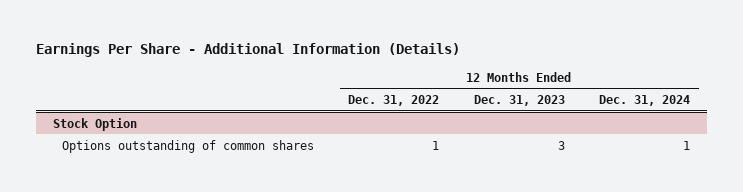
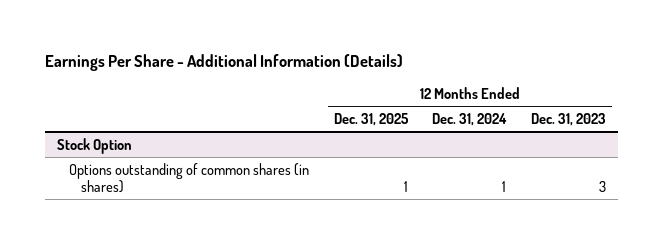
[348,94,440,106] Dec. 31, 2022 -> none
none -> [333,113,409,127] Dec. 31, 2025
[61,139,314,153] Options outstanding of common shares -> [69,162,310,194] Options outstanding of common shares (in shares)

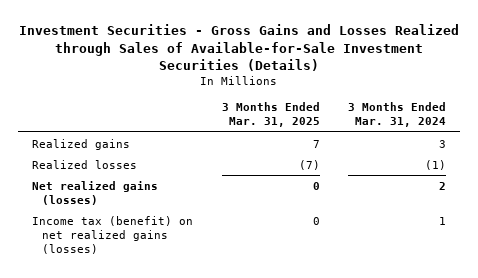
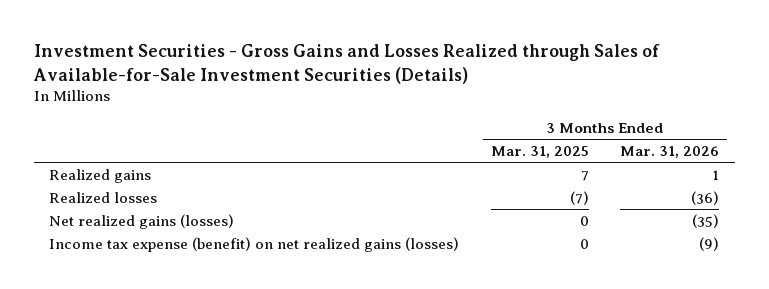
[347,102,446,128] 3 Months Ended Mar. 31, 2024 -> none
none -> [620,146,720,159] Mar. 31, 2026
[32,215,194,255] Income tax (benefit) on net realized gains (losses) -> [49,236,460,252] Income tax expense (benefit) on net realized gains (losses)

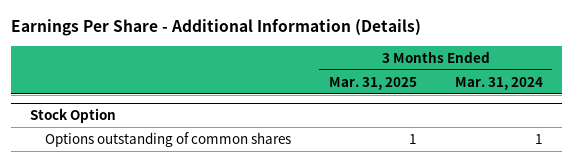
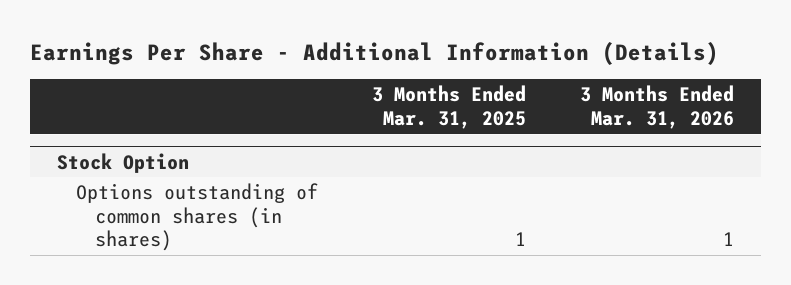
[454,76,543,90] Mar. 31, 2024 -> none
none -> [579,85,734,130] 3 Months Ended Mar. 31, 2026
[44,131,291,147] Options outstanding of common shares -> [75,183,318,252] Options outstanding of common shares (in shares)

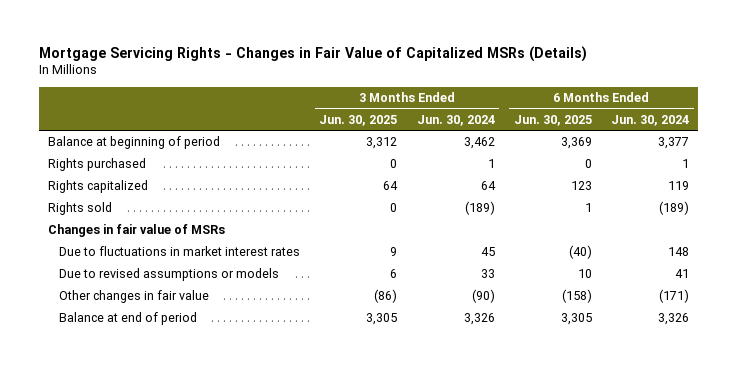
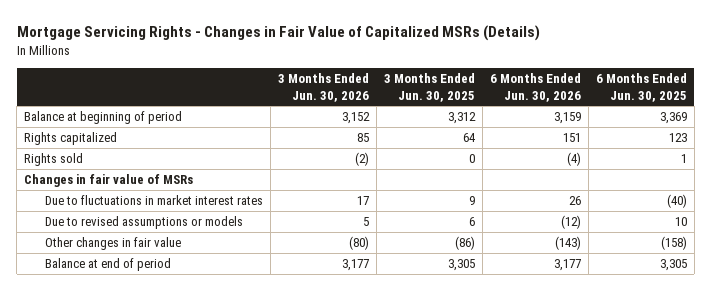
[416,114,495,126] Jun. 30, 2024 -> none
[610,114,689,126] Jun. 30, 2024 -> none
none -> [277,73,369,102] 3 Months Ended Jun. 30, 2026
none -> [489,73,581,102] 6 Months Ended Jun. 30, 2026
[48,158,147,172] Rights purchased -> none

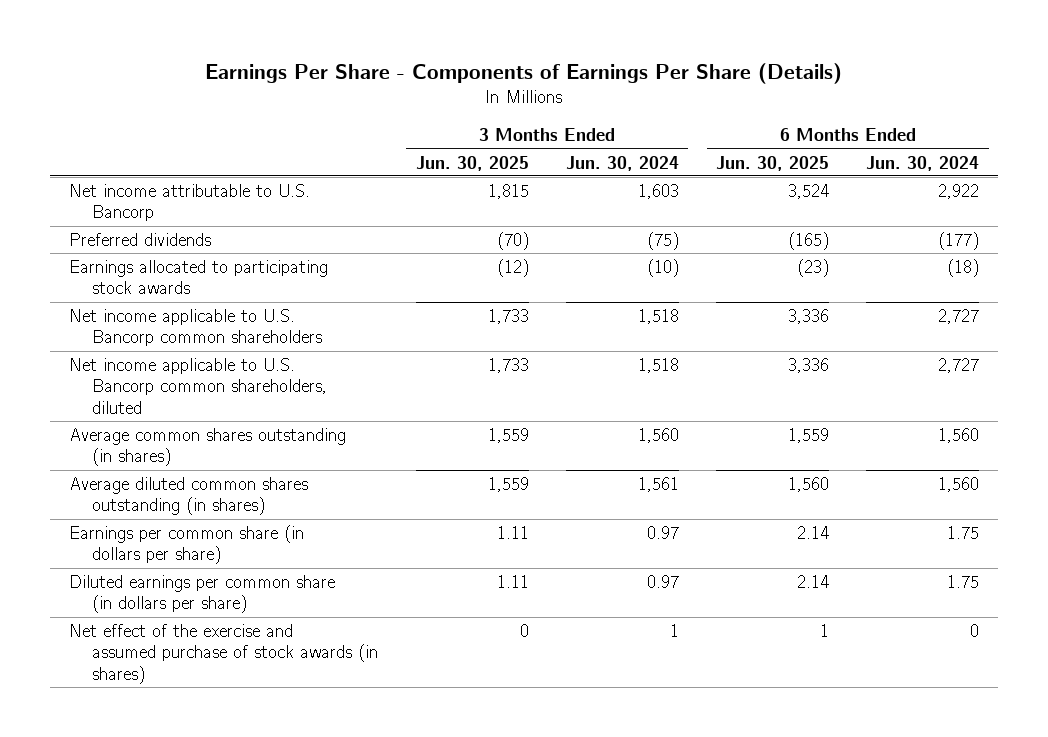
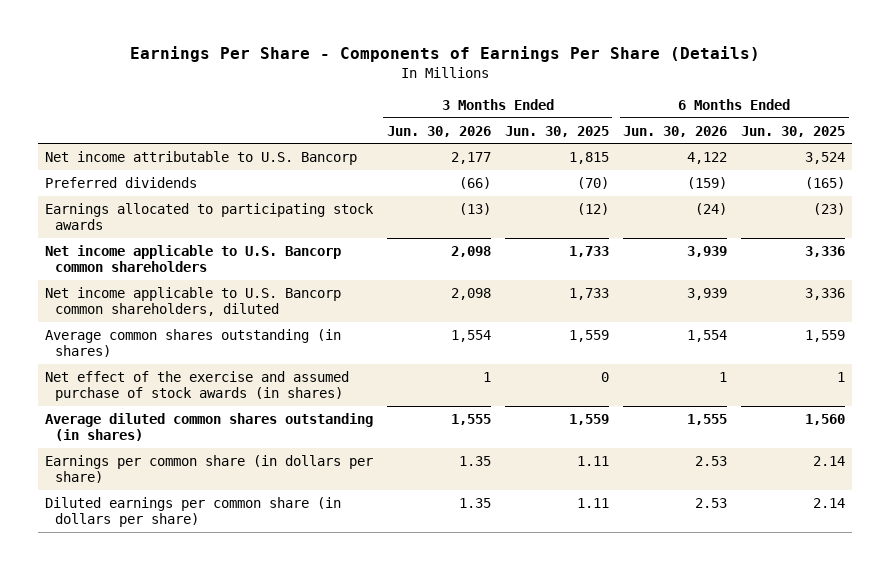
[565,155,679,171] Jun. 30, 2024 -> none
[866,155,980,171] Jun. 30, 2024 -> none
none -> [386,125,491,137] Jun. 30, 2026
none -> [623,125,728,137] Jun. 30, 2026
[68,623,379,684] Net effect of the exercise and assumed purchase of stock awards (in shares) -> [44,370,349,402] Net effect of the exercise and assumed purchase of stock awards (in shares)

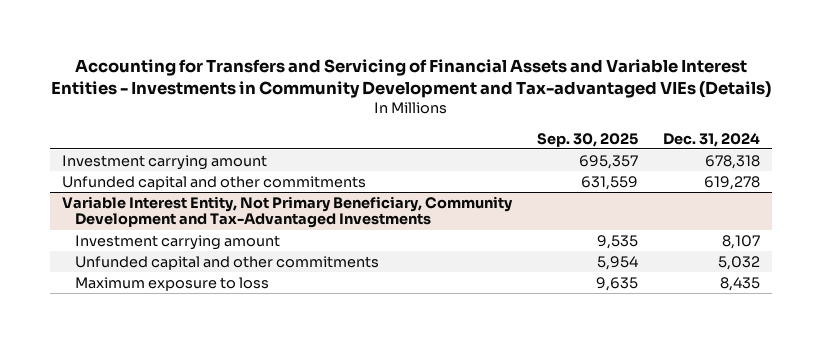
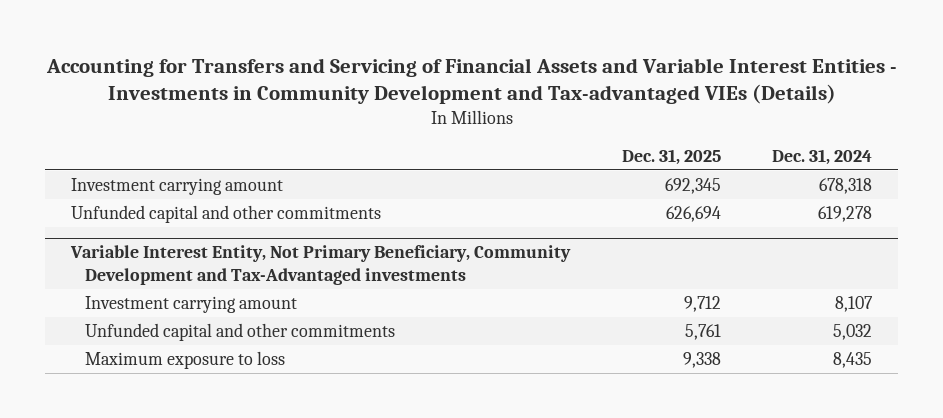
[536,132,638,147] Sep. 30, 2025 -> none
none -> [621,148,721,165] Dec. 31, 2025
[61,195,513,229] Variable Interest Entity, Not Primary Beneficiary, Community Development and Tax-Advantaged Investments -> [69,245,571,286] Variable Interest Entity, Not Primary Beneficiary, Community Development and Tax-Advantaged investments

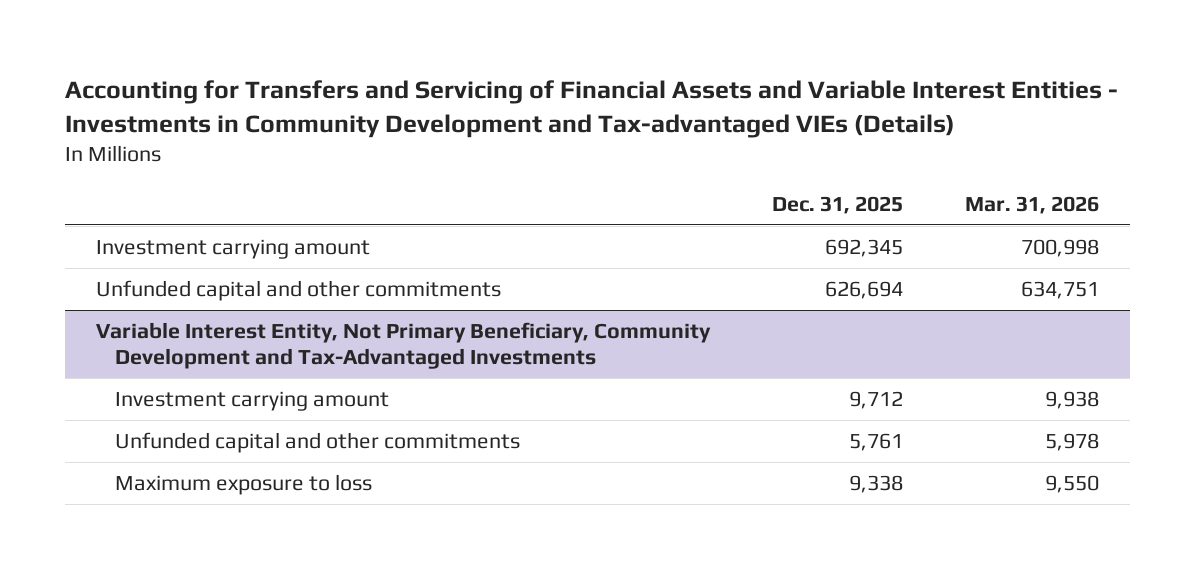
[772,148,873,165] Dec. 31, 2024 -> none
none -> [965,195,1100,214] Mar. 31, 2026
[69,245,571,286] Variable Interest Entity, Not Primary Beneficiary, Community Development and Tax-Advantaged investments -> [95,322,711,369] Variable Interest Entity, Not Primary Beneficiary, Community Development and Tax-Advantaged Investments

